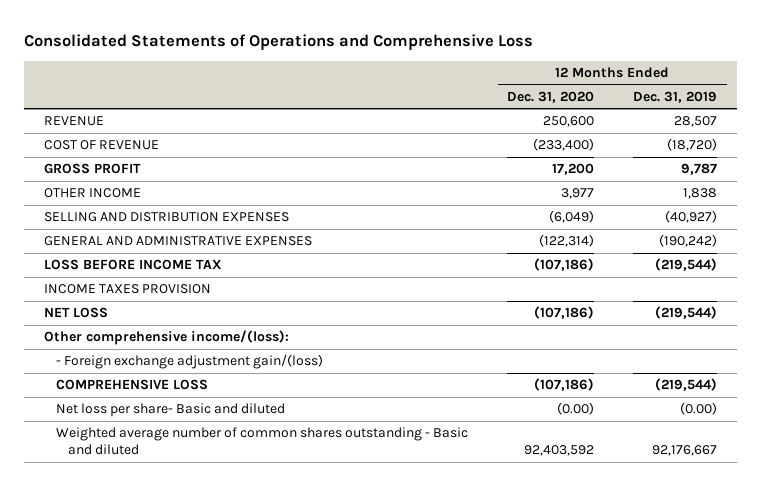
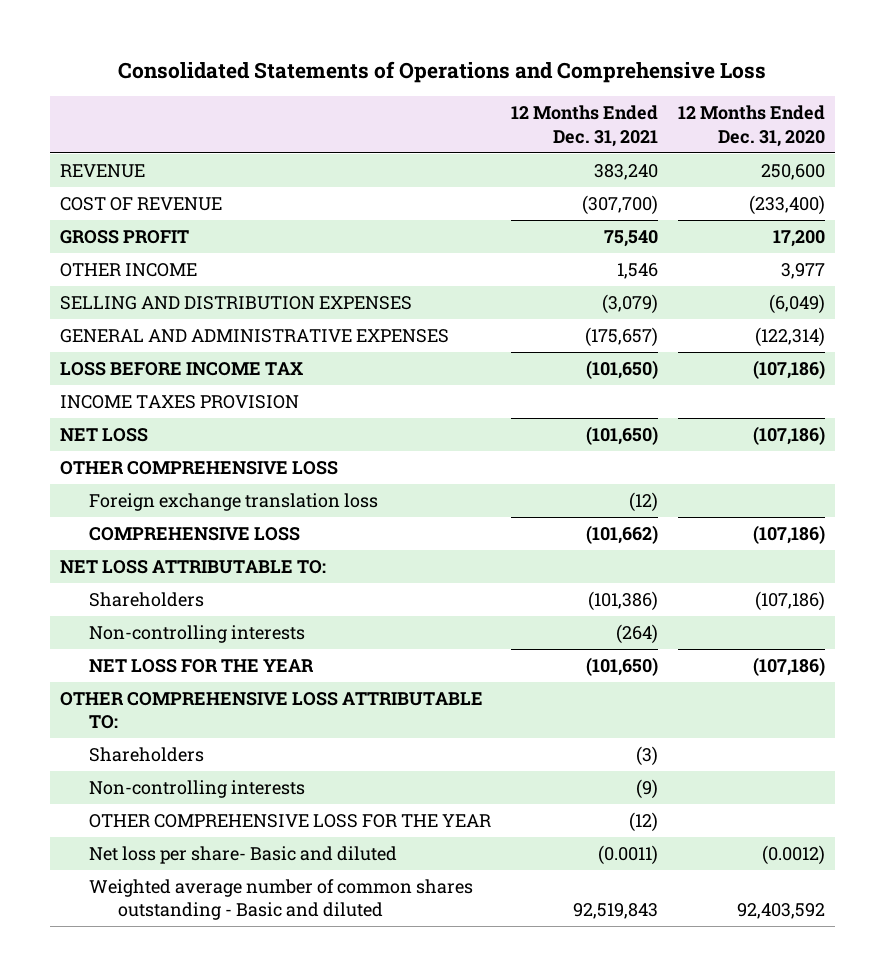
[633,90,718,103] Dec. 31, 2019 -> none
none -> [510,105,658,147] 12 Months Ended Dec. 31, 2021
[43,330,289,346] Other comprehensive income/(loss): -> [59,461,338,476] OTHER COMPREHENSIVE LOSS
[56,354,324,370] - Foreign exchange adjustment gain/(loss) -> [88,493,378,512] Foreign exchange translation loss
none -> [59,560,326,575] NET LOSS ATTRIBUTABLE TO:
none -> [88,592,204,608] Shareholders
none -> [88,625,305,644] Non-controlling interests
none -> [88,659,314,674] NET LOSS FOR THE YEAR
none -> [59,692,483,730] OTHER COMPREHENSIVE LOSS ATTRIBUTABLE TO:
none -> [88,747,204,763] Shareholders
none -> [88,780,305,799] Non-controlling interests
none -> [88,814,491,829] OTHER COMPREHENSIVE LOSS FOR THE YEAR
[557,402,595,416] (0.00) -> [761,845,825,866] (0.0012)

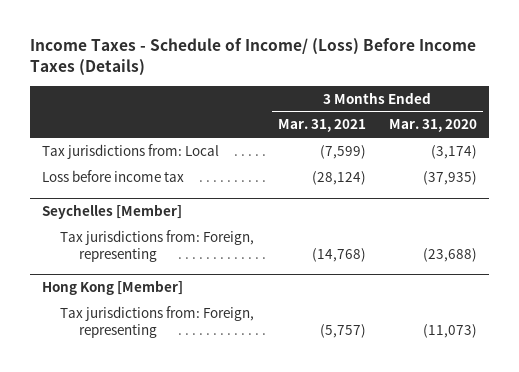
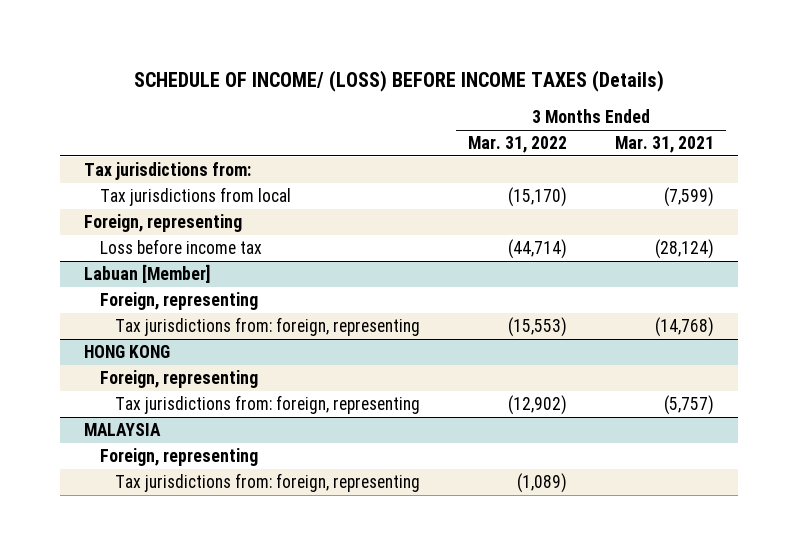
[30,38,477,77] Income Taxes - Schedule of Income/ (Loss) Before Income Taxes (Details) -> [134,69,665,92] SCHEDULE OF INCOME/ (LOSS) BEFORE INCOME TAXES (Details)
[388,119,477,133] Mar. 31, 2020 -> none
none -> [468,136,568,154] Mar. 31, 2022
none -> [84,162,252,181] Tax jurisdictions from:
[41,143,219,159] Tax jurisdictions from: Local -> [99,187,291,207] Tax jurisdictions from local
none -> [84,214,243,233] Foreign, representing
[41,204,182,220] Seychelles [Member] -> none
none -> [84,264,211,284] Labuan [Member]
none -> [99,292,258,311] Foreign, representing
[60,229,255,262] Tax jurisdictions from: Foreign, representing -> [115,317,421,337] Tax jurisdictions from: foreign, representing
[41,280,183,296] Hong Kong [Member] -> [84,345,171,359] HONG KONG
none -> [99,370,258,389] Foreign, representing
[60,305,255,338] Tax jurisdictions from: Foreign, representing -> [115,395,421,415] Tax jurisdictions from: foreign, representing
none -> [84,423,162,437] MALAYSIA
none -> [99,448,258,467] Foreign, representing
none -> [115,473,421,493] Tax jurisdictions from: foreign, representing

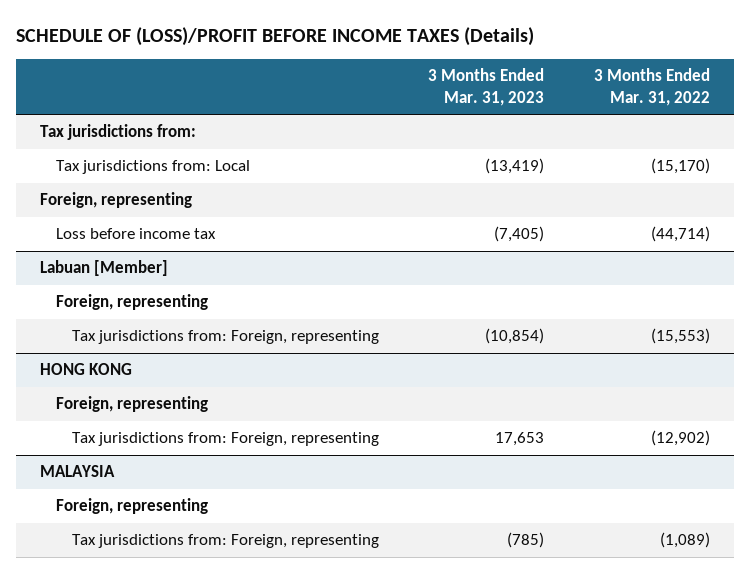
[134,69,665,92] SCHEDULE OF INCOME/ (LOSS) BEFORE INCOME TAXES (Details) -> [15,26,534,46] SCHEDULE OF (LOSS)/PROFIT BEFORE INCOME TAXES (Details)
[615,136,715,154] Mar. 31, 2021 -> none
none -> [428,68,545,106] 3 Months Ended Mar. 31, 2023
[99,187,291,207] Tax jurisdictions from local -> [56,160,251,175] Tax jurisdictions from: Local
[115,317,421,337] Tax jurisdictions from: foreign, representing -> [72,330,380,345] Tax jurisdictions from: Foreign, representing
[115,395,421,415] Tax jurisdictions from: foreign, representing -> [72,432,380,447] Tax jurisdictions from: Foreign, representing
[115,473,421,493] Tax jurisdictions from: foreign, representing -> [72,534,380,549] Tax jurisdictions from: Foreign, representing

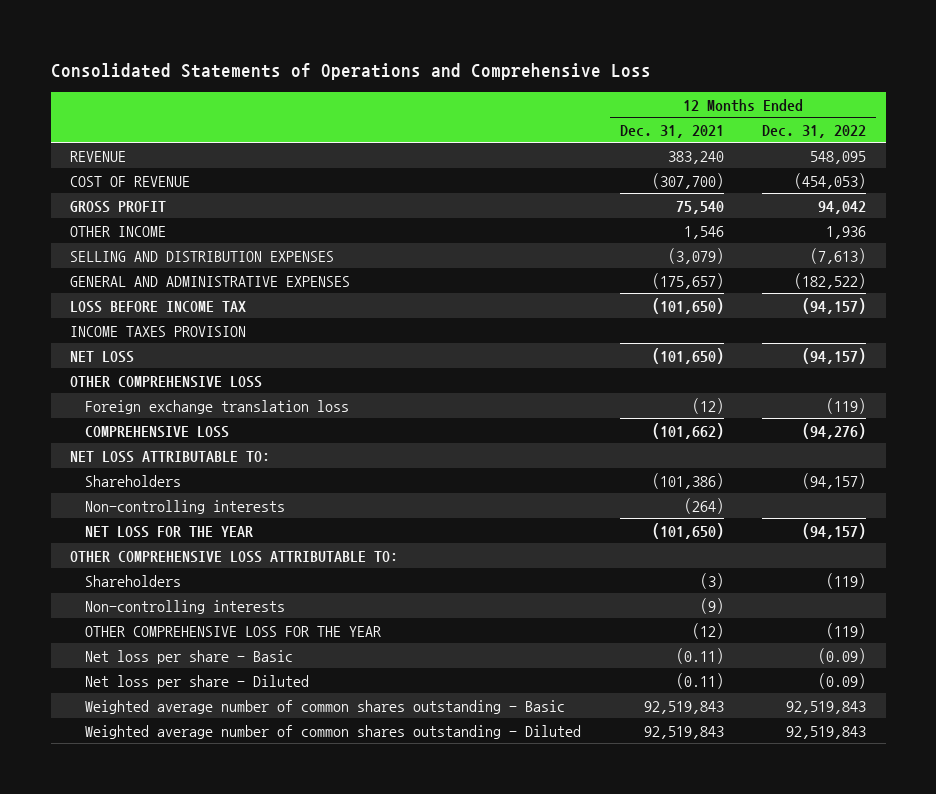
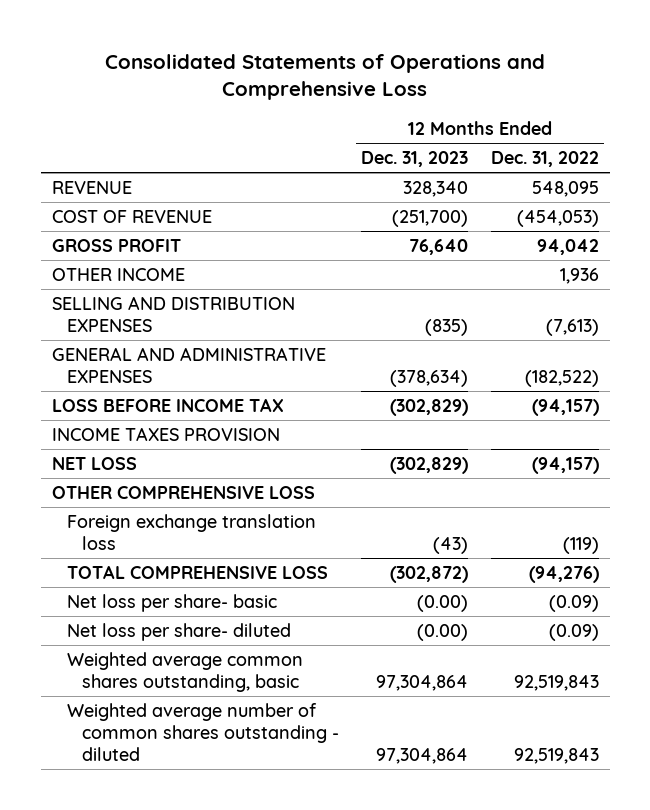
[619,124,724,138] Dec. 31, 2021 -> none
none -> [361,151,469,168] Dec. 31, 2023
[69,450,270,463] NET LOSS ATTRIBUTABLE TO: -> none
[85,474,182,487] Shareholders -> none
[85,499,286,514] Non-controlling interests -> none
[85,525,254,538] NET LOSS FOR THE YEAR -> none
[69,550,398,563] OTHER COMPREHENSIVE LOSS ATTRIBUTABLE TO: -> none
[85,574,182,587] Shareholders -> none
[85,599,286,614] Non-controlling interests -> none
[85,625,382,637] OTHER COMPREHENSIVE LOSS FOR THE YEAR -> none
[85,425,230,438] COMPREHENSIVE LOSS -> [66,564,328,579] TOTAL COMPREHENSIVE LOSS
[85,649,294,664] Net loss per share - Basic -> [66,593,277,612] Net loss per share- basic
[85,674,310,689] Net loss per share - Diluted -> [66,622,291,641] Net loss per share- diluted
[85,699,566,714] Weighted average number of common shares outstanding - Basic -> [66,651,303,693] Weighted average common shares outstanding, basic
[85,724,582,739] Weighted average number of common shares outstanding - Diluted -> [66,702,340,762] Weighted average number of common shares outstanding - diluted

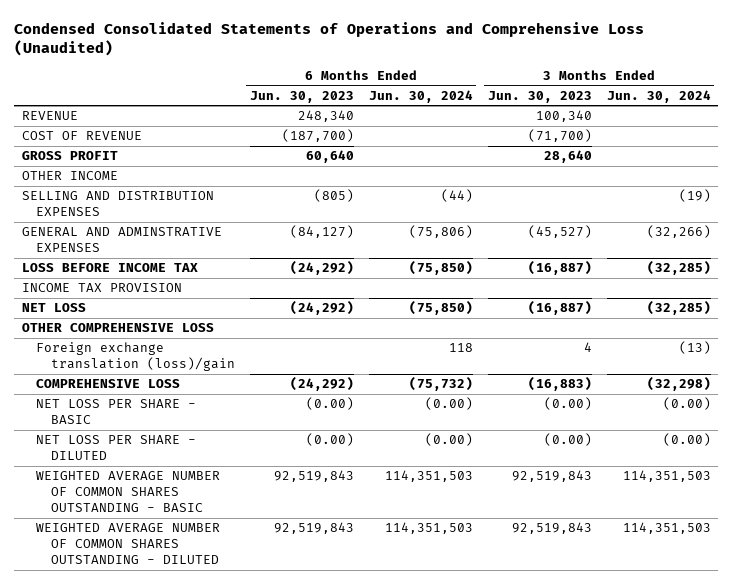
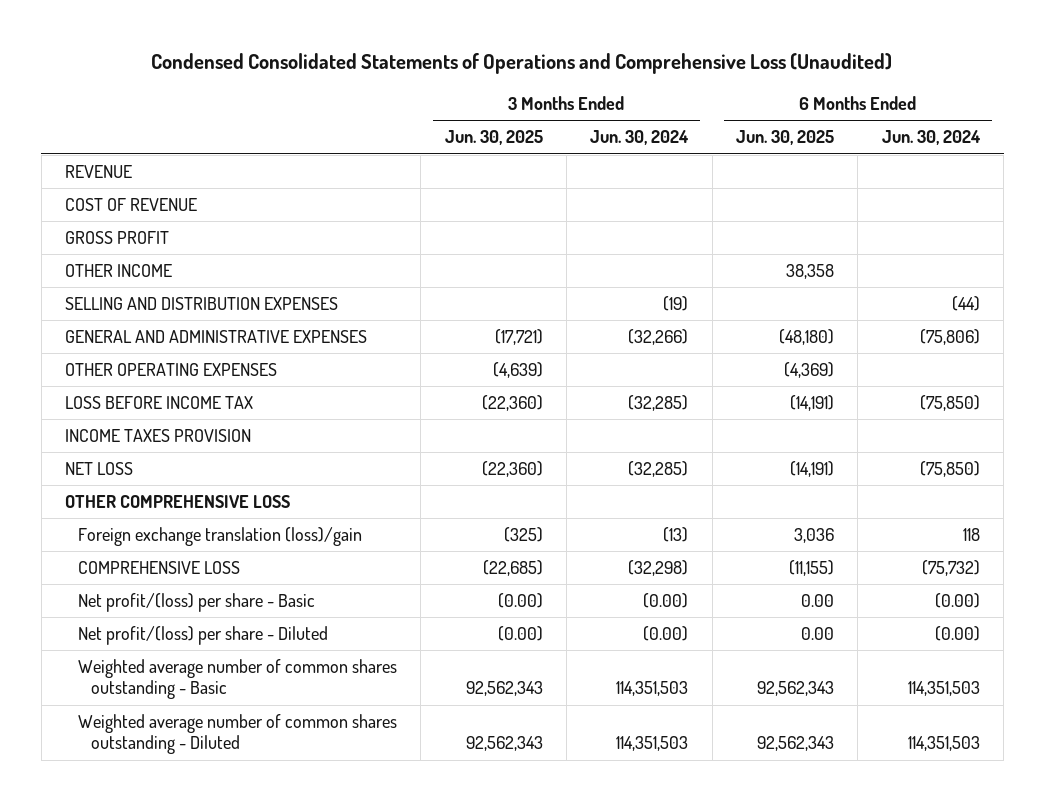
[249,90,354,103] Jun. 30, 2023 -> none
[487,90,592,103] Jun. 30, 2023 -> none
none -> [444,130,543,146] Jun. 30, 2025
none -> [735,130,834,146] Jun. 30, 2025
[21,227,222,253] GENERAL AND ADMINSTRATIVE EXPENSES -> [64,330,367,344] GENERAL AND ADMINISTRATIVE EXPENSES
none -> [64,363,277,377] OTHER OPERATING EXPENSES
[21,283,182,293] INCOME TAX PROVISION -> [64,429,251,443] INCOME TAXES PROVISION
[36,399,197,425] NET LOSS PER SHARE - BASIC -> [77,593,315,613] Net profit/(loss) per share - Basic
[36,435,197,461] NET LOSS PER SHARE - DILUTED -> [77,626,328,646] Net profit/(loss) per share - Diluted
[36,471,221,513] WEIGHTED AVERAGE NUMBER OF COMMON SHARES OUTSTANDING - BASIC -> [77,659,397,700] Weighted average number of common shares outstanding - Basic
[36,523,221,565] WEIGHTED AVERAGE NUMBER OF COMMON SHARES OUTSTANDING - DILUTED -> [77,714,397,755] Weighted average number of common shares outstanding - Diluted

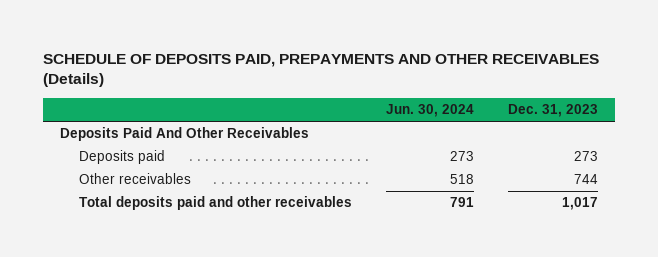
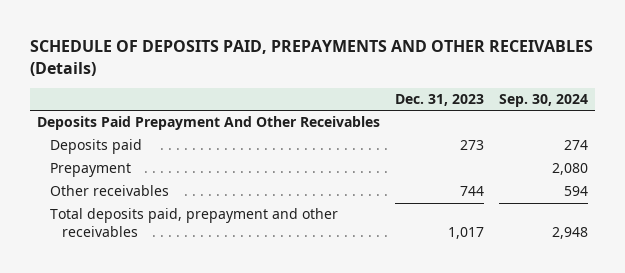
[386,104,475,118] Jun. 30, 2024 -> none
none -> [498,93,588,107] Sep. 30, 2024
[59,127,309,142] Deposits Paid And Other Receivables -> [37,116,381,131] Deposits Paid Prepayment And Other Receivables
none -> [49,163,131,178] Prepayment
[79,196,353,211] Total deposits paid and other receivables -> [49,208,338,237] Total deposits paid, prepayment and other receivables

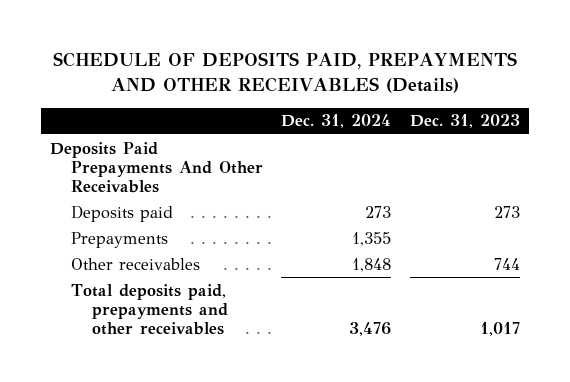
[498,93,588,107] Sep. 30, 2024 -> none
none -> [281,114,392,129] Dec. 31, 2024
[37,116,381,131] Deposits Paid Prepayment And Other Receivables -> [49,141,263,193] Deposits Paid Prepayments And Other Receivables
[49,163,131,178] Prepayment -> [70,231,168,248] Prepayments
[49,208,338,237] Total deposits paid, prepayment and other receivables -> [70,283,229,335] Total deposits paid, prepayments and other receivables

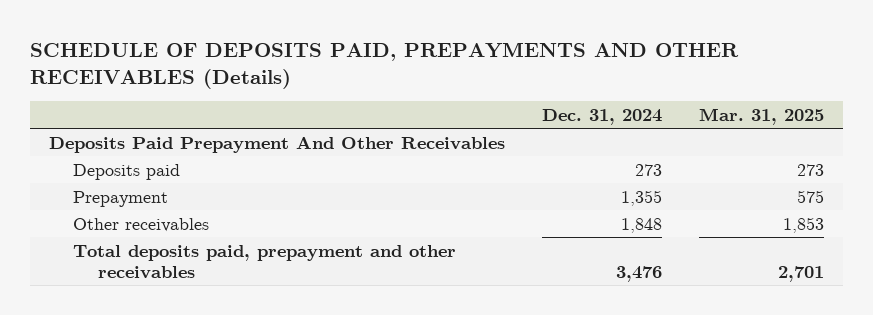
[409,114,520,129] Dec. 31, 2023 -> none
none -> [699,107,825,125] Mar. 31, 2025
[49,141,263,193] Deposits Paid Prepayments And Other Receivables -> [48,135,505,153] Deposits Paid Prepayment And Other Receivables
[70,231,168,248] Prepayments -> [73,190,169,207] Prepayment
[70,283,229,335] Total deposits paid, prepayments and other receivables -> [73,244,457,279] Total deposits paid, prepayment and other receivables

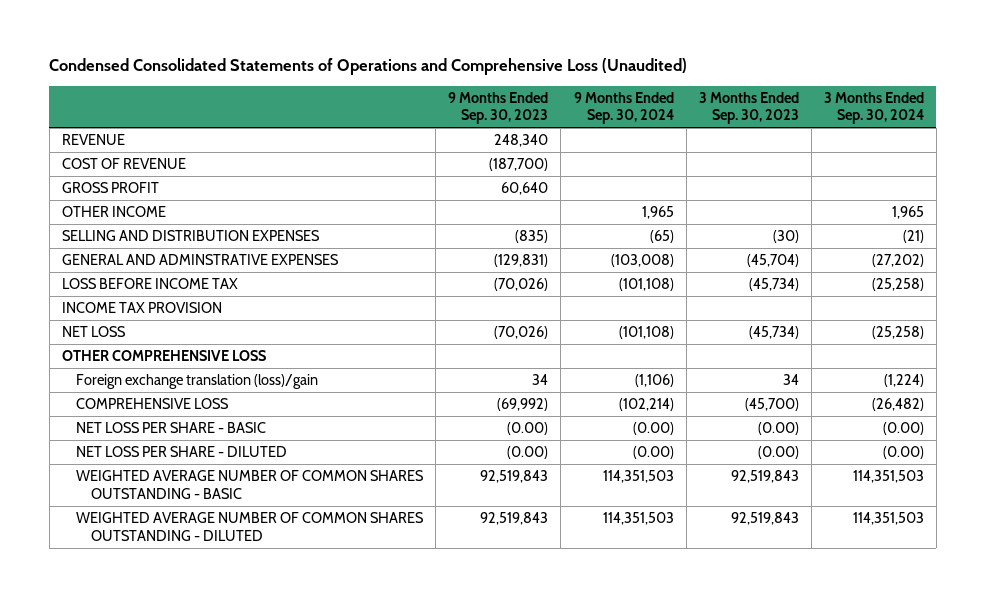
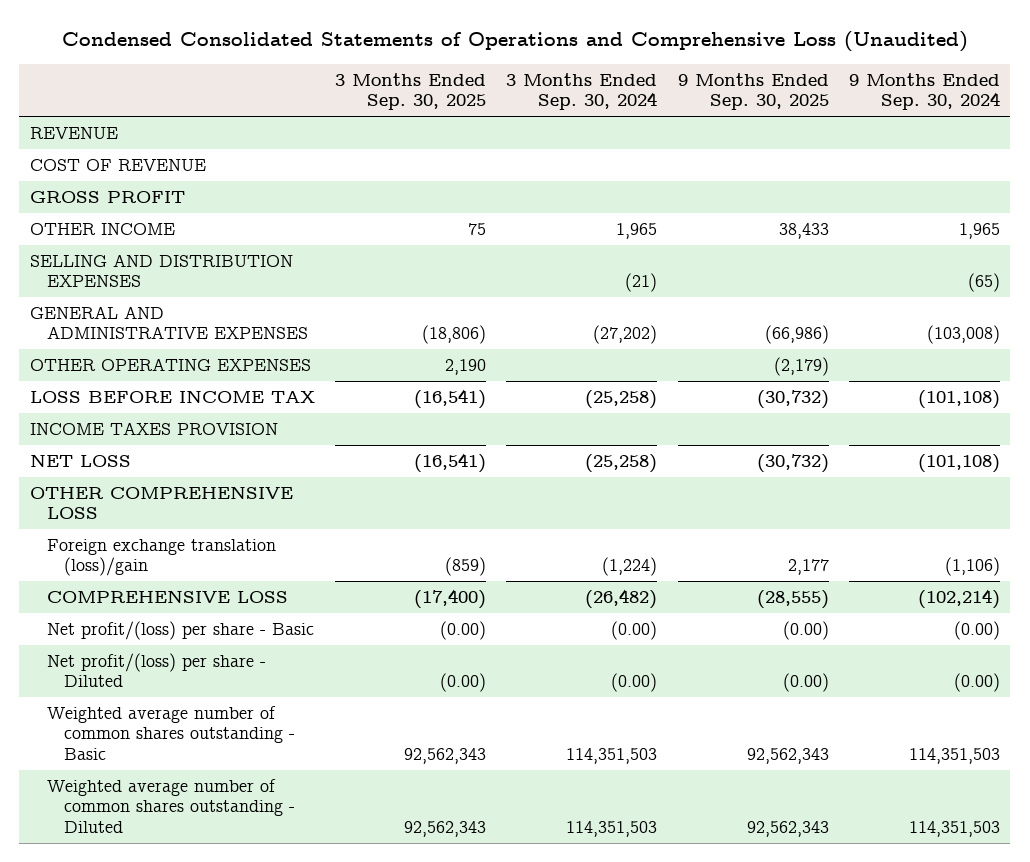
[448,91,549,125] 9 Months Ended Sep. 30, 2023 -> none
[698,91,799,125] 3 Months Ended Sep. 30, 2023 -> none
none -> [334,72,486,111] 3 Months Ended Sep. 30, 2025
none -> [677,72,829,111] 9 Months Ended Sep. 30, 2025
[61,253,339,265] GENERAL AND ADMINSTRATIVE EXPENSES -> [29,305,308,340] GENERAL AND ADMINISTRATIVE EXPENSES
none -> [29,357,311,371] OTHER OPERATING EXPENSES
[61,301,222,313] INCOME TAX PROVISION -> [29,421,278,435] INCOME TAXES PROVISION
[76,421,267,433] NET LOSS PER SHARE - BASIC -> [46,620,314,640] Net profit/(loss) per share - Basic
[76,445,288,457] NET LOSS PER SHARE - DILUTED -> [46,652,266,688] Net profit/(loss) per share - Diluted
[76,469,425,499] WEIGHTED AVERAGE NUMBER OF COMMON SHARES OUTSTANDING - BASIC -> [46,705,296,760] Weighted average number of common shares outstanding - Basic
[76,511,425,541] WEIGHTED AVERAGE NUMBER OF COMMON SHARES OUTSTANDING - DILUTED -> [46,778,296,833] Weighted average number of common shares outstanding - Diluted

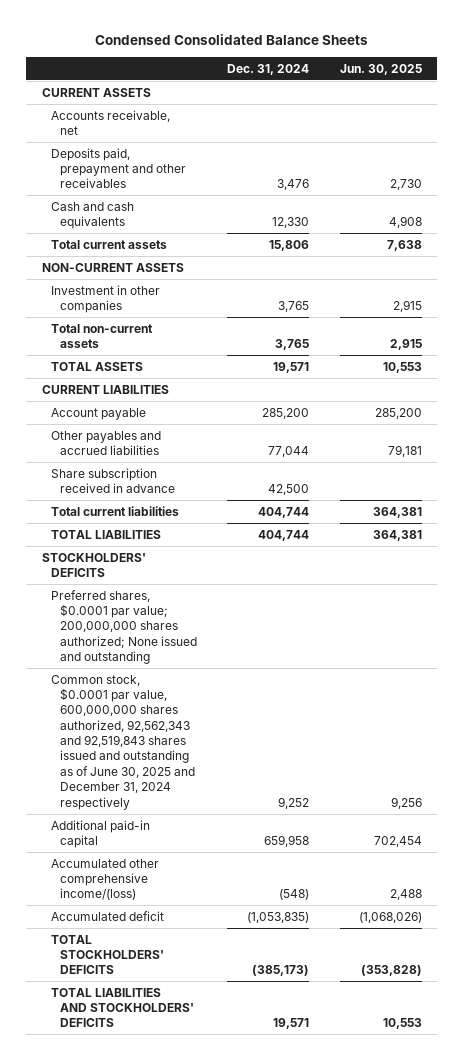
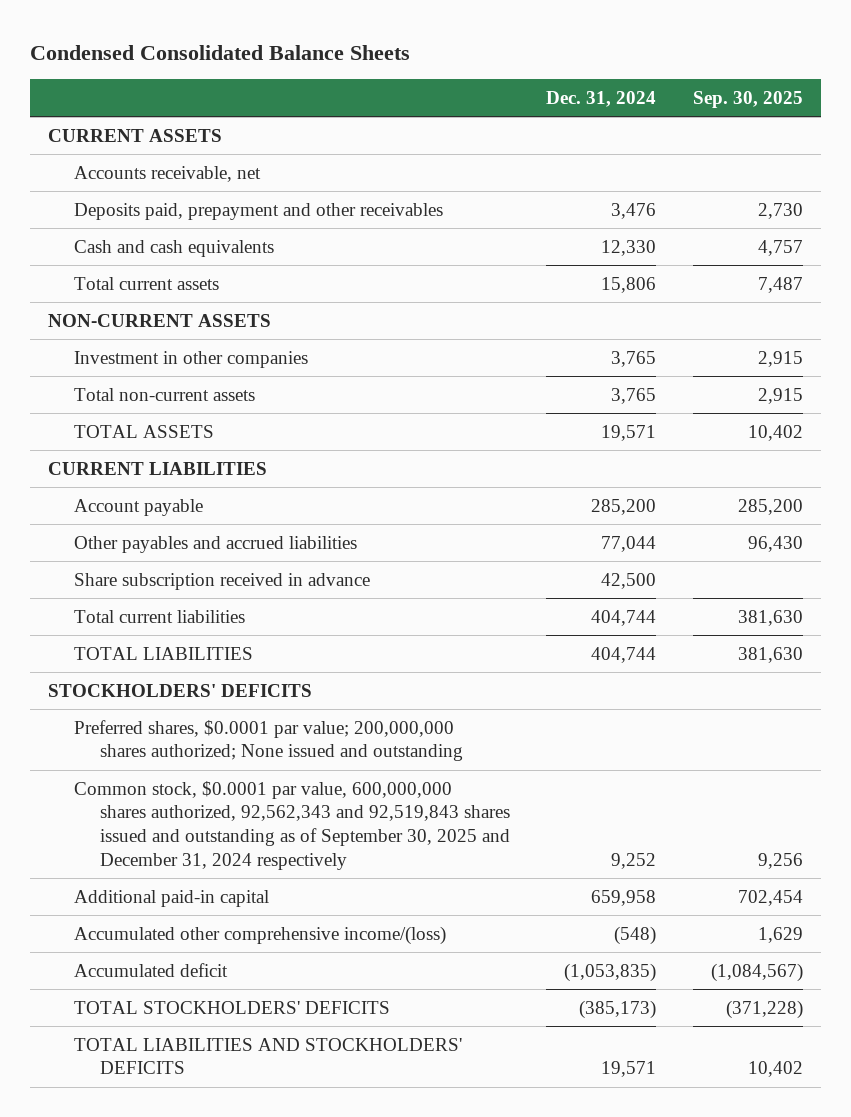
[340,63,423,75] Jun. 30, 2025 -> none
none -> [692,91,803,109] Sep. 30, 2025
[50,674,195,810] Common stock, $0.0001 par value, 600,000,000 shares authorized, 92,562,343 and 92,519,843 shares issued and outstanding as of June 30, 2025 and December 31, 2024 respectively -> [74,780,510,870] Common stock, $0.0001 par value, 600,000,000 shares authorized, 92,562,343 and 92,519,843 shares issued and outstanding as of September 30, 2025 and December 31, 2024 respectively

